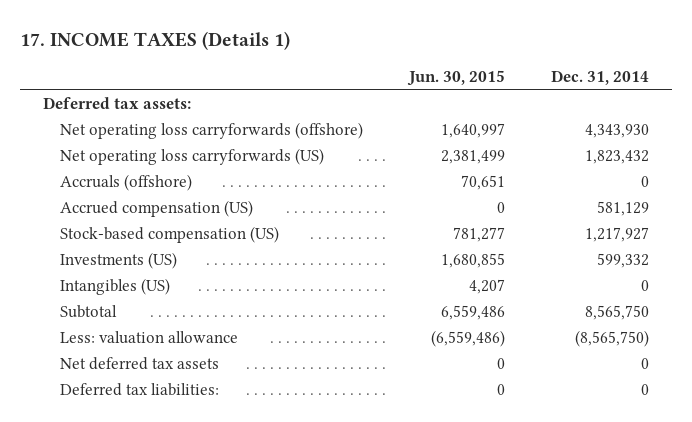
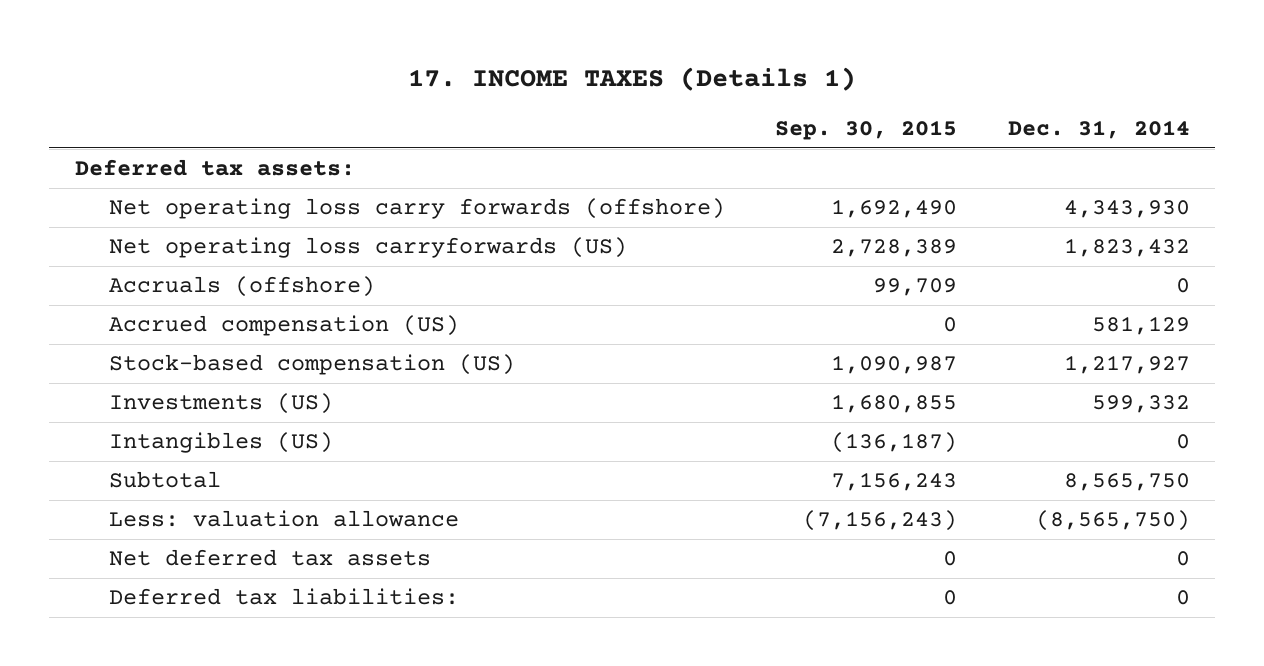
[406,69,505,86] Jun. 30, 2015 -> none
none -> [775,120,958,141] Sep. 30, 2015
[60,121,364,139] Net operating loss carryforwards (offshore) -> [108,198,725,220] Net operating loss carry forwards (offshore)

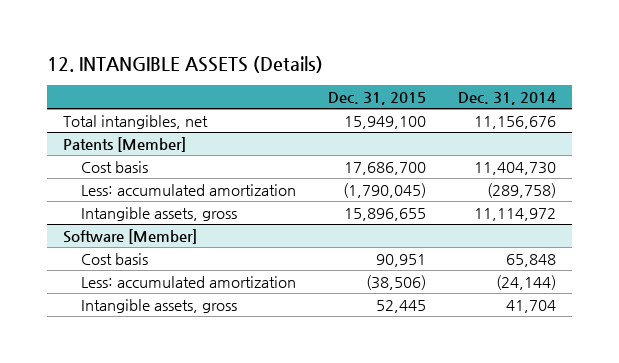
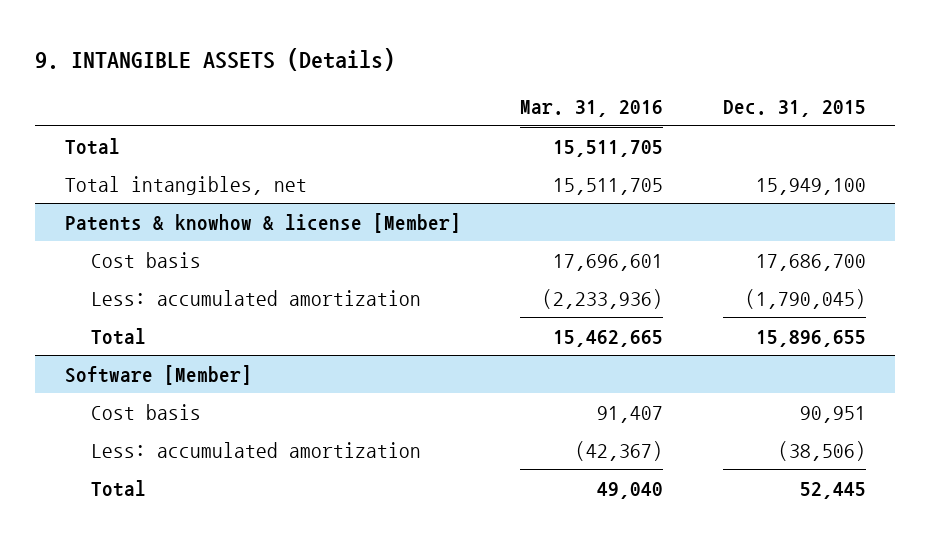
[46,56,323,74] 12. INTANGIBLE ASSETS (Details) -> [35,48,396,72] 9. INTANGIBLE ASSETS (Details)
[457,92,556,106] Dec. 31, 2014 -> none
none -> [520,100,664,118] Mar. 31, 2016
none -> [64,137,120,155] Total
[62,136,186,152] Patents [Member] -> [64,212,461,233] Patents & knowhow & license [Member]
[80,206,237,221] Intangible assets, gross -> [91,327,147,345] Total
[80,298,237,313] Intangible assets, gross -> [91,479,147,497] Total

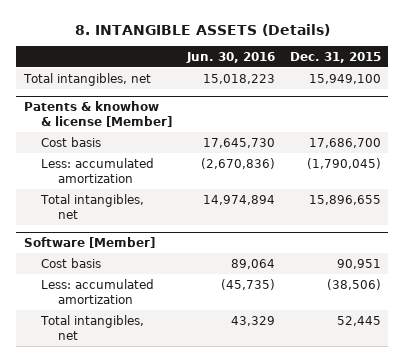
[35,48,396,72] 9. INTANGIBLE ASSETS (Details) -> [75,23,331,36] 8. INTANGIBLE ASSETS (Details)
[520,100,664,118] Mar. 31, 2016 -> none
none -> [185,51,275,63] Jun. 30, 2016
[64,137,120,155] Total -> none
[91,327,147,345] Total -> [40,193,145,219] Total intangibles, net
[91,479,147,497] Total -> [40,314,145,340] Total intangibles, net

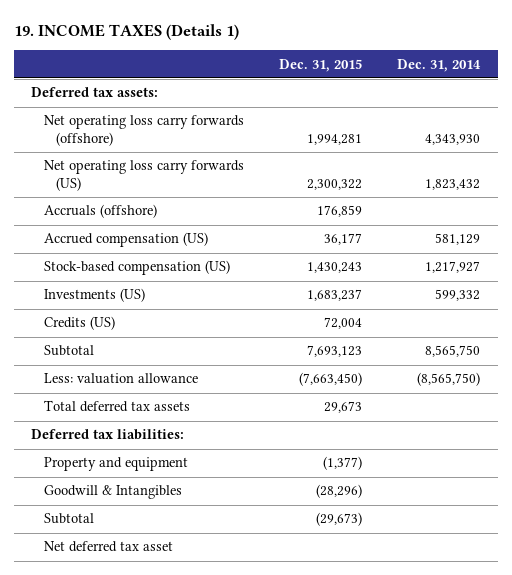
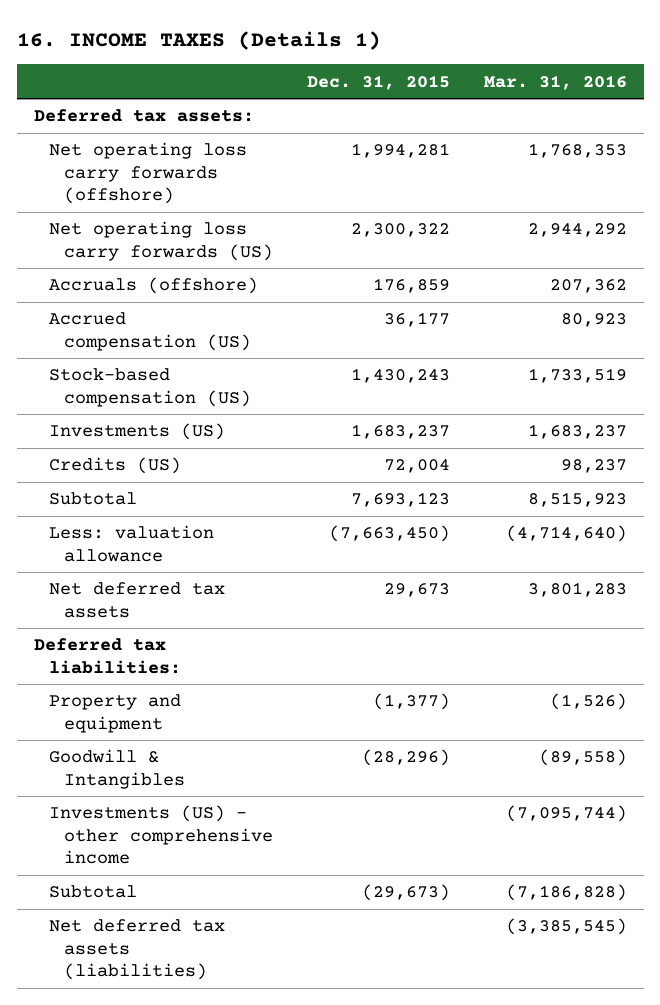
[13,23,239,40] 19. INCOME TAXES (Details 1) -> [16,30,381,50] 16. INCOME TAXES (Details 1)
[397,58,482,72] Dec. 31, 2014 -> none
none -> [483,74,627,90] Mar. 31, 2016
[43,400,190,413] Total deferred tax assets -> [48,582,225,618] Net deferred tax assets
none -> [48,805,273,865] Investments (US) - other comprehensive income
[43,541,173,553] Net deferred tax asset -> [48,919,225,981] Net deferred tax assets (liabilities)

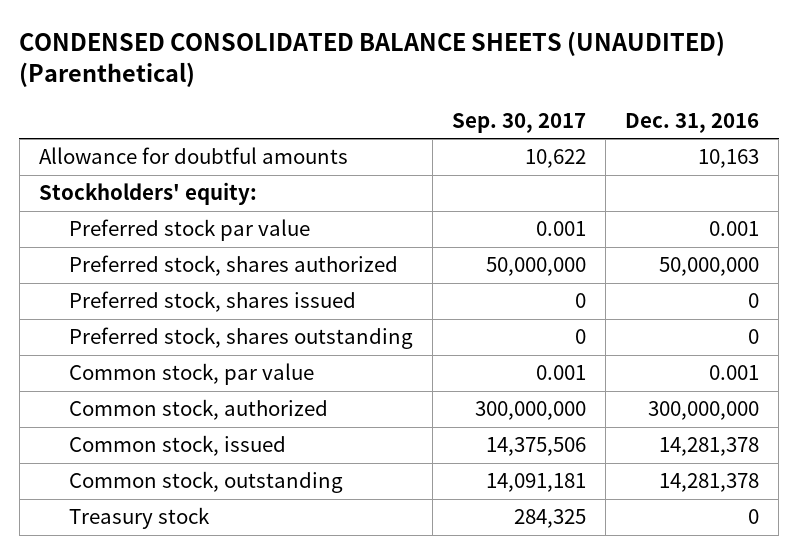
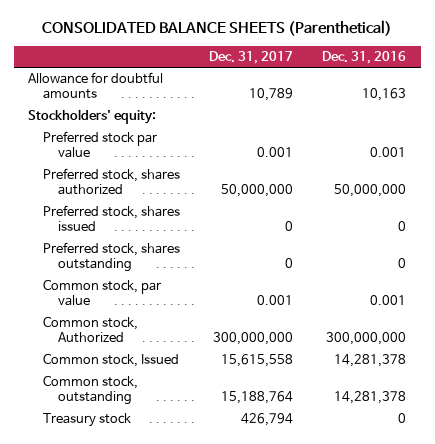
[19,30,726,88] CONDENSED CONSOLIDATED BALANCE SHEETS (UNAUDITED) (Parenthetical) -> [42,20,393,37] CONSOLIDATED BALANCE SHEETS (Parenthetical)
[452,112,587,133] Sep. 30, 2017 -> none
none -> [209,51,294,65] Dec. 31, 2017
[69,399,329,421] Common stock, authorized -> [43,316,139,344] Common stock, Authorized
[69,435,287,457] Common stock, issued -> [43,353,180,368] Common stock, Issued

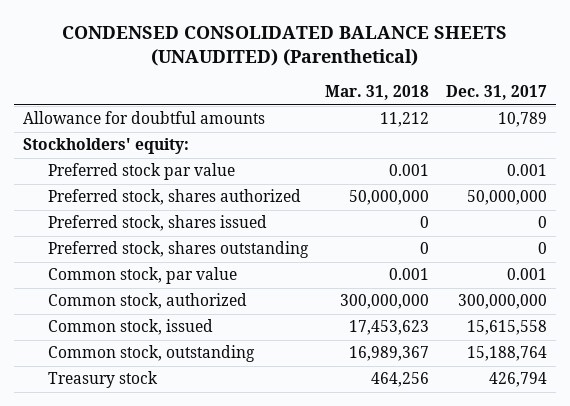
[42,20,393,37] CONSOLIDATED BALANCE SHEETS (Parenthetical) -> [62,25,508,67] CONDENSED CONSOLIDATED BALANCE SHEETS (UNAUDITED) (Parenthetical)
[322,51,407,65] Dec. 31, 2016 -> none
none -> [324,85,429,101] Mar. 31, 2018
[43,316,139,344] Common stock, Authorized -> [47,293,247,310] Common stock, authorized
[43,353,180,368] Common stock, Issued -> [47,319,213,336] Common stock, issued

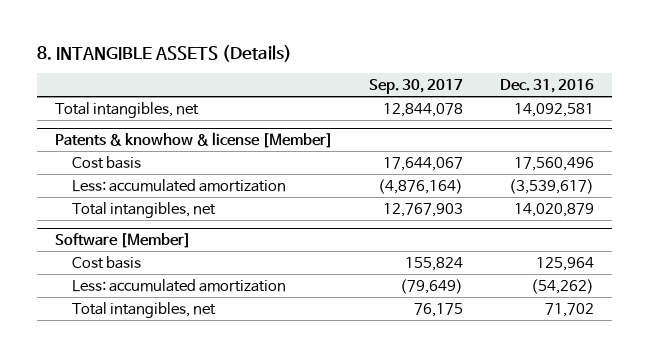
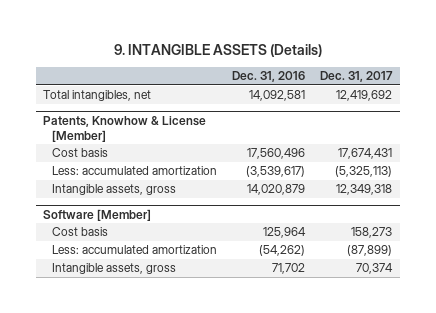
[36,45,292,63] 8. INTANGIBLE ASSETS (Details) -> [113,43,322,57] 9. INTANGIBLE ASSETS (Details)
[369,79,464,95] Sep. 30, 2017 -> none
none -> [320,70,394,82] Dec. 31, 2017
[54,131,333,148] Patents & knowhow & license [Member] -> [43,115,207,142] Patents, Knowhow & License [Member]
[71,201,216,218] Total intangibles, net -> [52,184,177,196] Intangible assets, gross
[71,301,216,318] Total intangibles, net -> [52,263,177,275] Intangible assets, gross

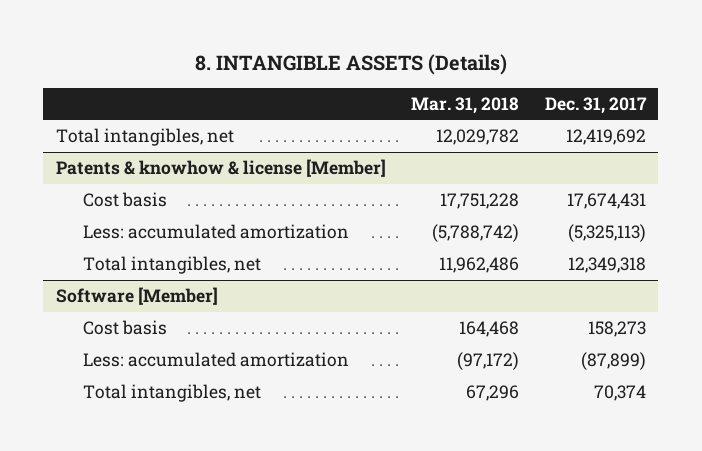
[113,43,322,57] 9. INTANGIBLE ASSETS (Details) -> [194,54,507,76] 8. INTANGIBLE ASSETS (Details)
[232,70,306,82] Dec. 31, 2016 -> none
none -> [411,96,520,114] Mar. 31, 2018
[43,115,207,142] Patents, Knowhow & License [Member] -> [56,159,387,178] Patents & knowhow & license [Member]
[52,184,177,196] Intangible assets, gross -> [83,256,262,275] Total intangibles, net
[52,263,177,275] Intangible assets, gross -> [83,384,262,403] Total intangibles, net

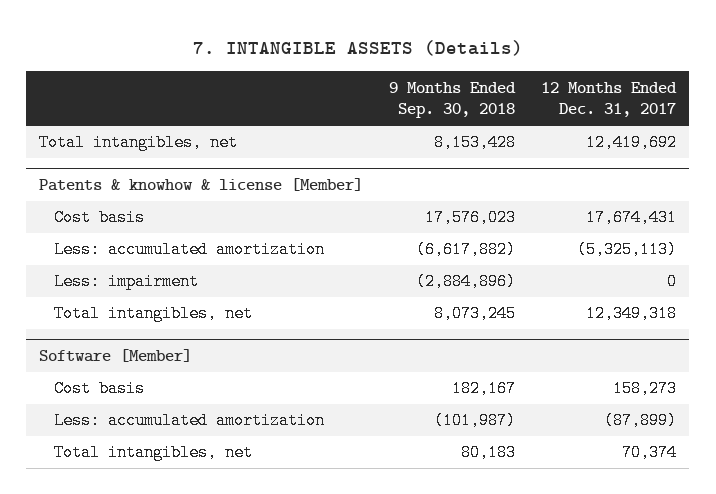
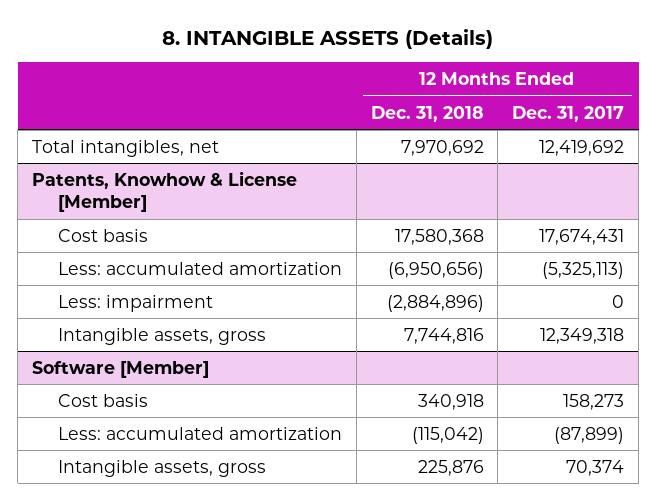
[192,39,523,56] 7. INTANGIBLE ASSETS (Details) -> [162,28,494,49] 8. INTANGIBLE ASSETS (Details)
[389,81,517,119] 9 Months Ended Sep. 30, 2018 -> none
none -> [370,105,484,122] Dec. 31, 2018
[39,178,364,192] Patents & knowhow & license [Member] -> [31,170,297,213] Patents, Knowhow & License [Member]
[53,305,253,323] Total intangibles, net -> [57,327,266,345] Intangible assets, gross
[53,444,253,462] Total intangibles, net -> [57,459,266,477] Intangible assets, gross

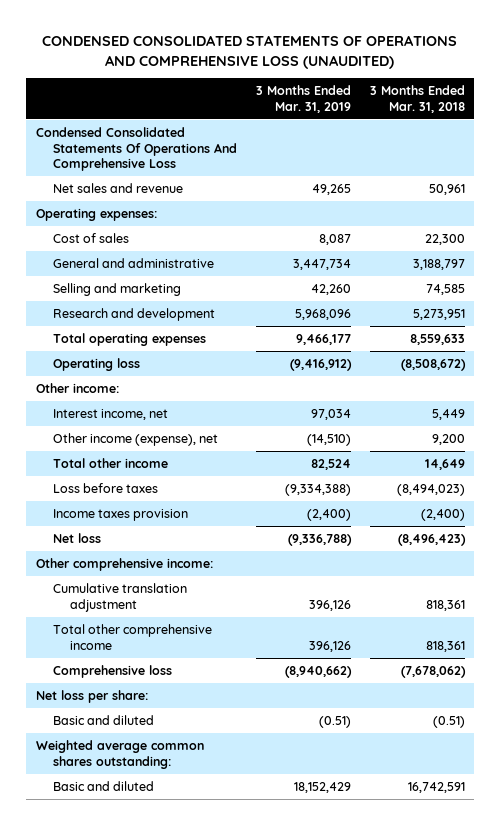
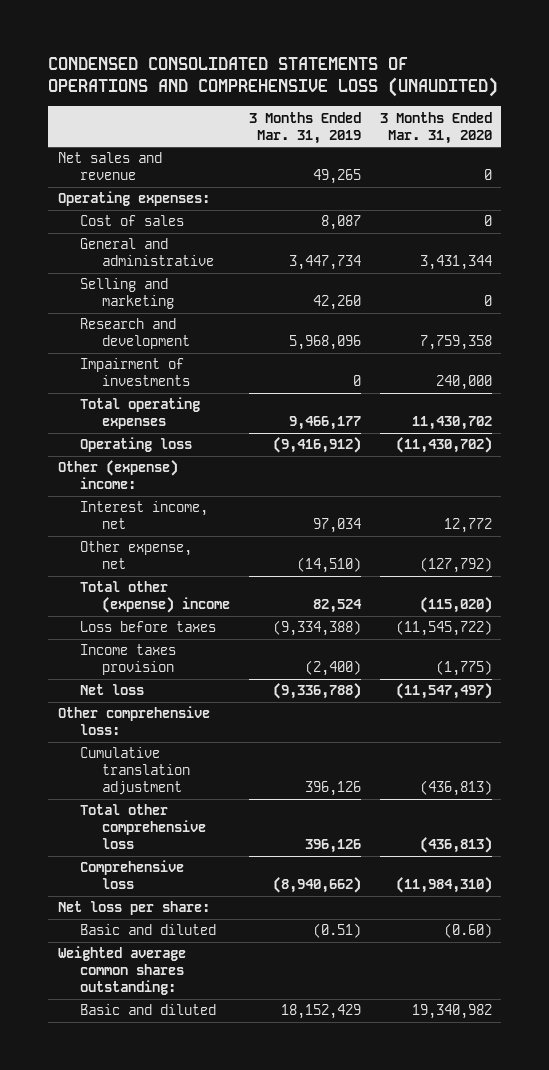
[369,85,465,113] 3 Months Ended Mar. 31, 2018 -> none
none -> [379,111,492,144] 3 Months Ended Mar. 31, 2020
[35,126,237,172] Condensed Consolidated Statements Of Operations And Comprehensive Loss -> none
none -> [79,358,191,387] Impairment of investments
[35,382,119,393] Other income: -> [57,460,178,490] Other (expense) income:
[52,432,218,446] Other income (expense), net -> [79,541,192,570] Other expense, net
[52,457,168,468] Total other income -> [79,581,231,614] Total other (expense) income
[35,557,213,571] Other comprehensive income: -> [57,706,210,736] Other comprehensive loss:
[52,623,212,650] Total other comprehensive income -> [79,804,207,849] Total other comprehensive loss

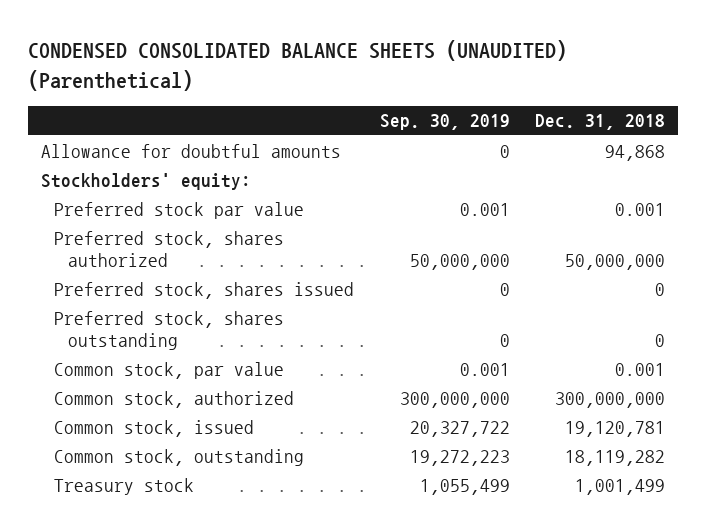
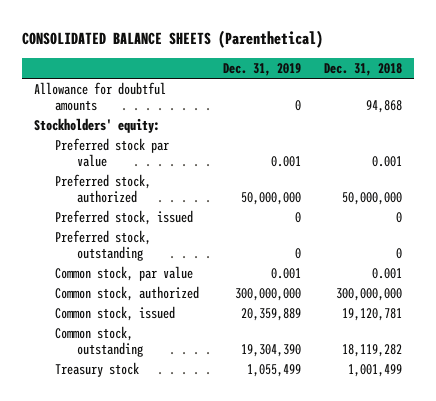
[27,40,567,91] CONDENSED CONSOLIDATED BALANCE SHEETS (UNAUDITED) (Parenthetical) -> [22,29,324,48] CONSOLIDATED BALANCE SHEETS (Parenthetical)
[379,114,510,131] Sep. 30, 2019 -> none
none -> [222,62,301,76] Dec. 31, 2019
[54,230,285,267] Preferred stock, shares authorized -> [55,174,152,204] Preferred stock, authorized
[54,281,355,299] Preferred stock, shares issued -> [55,210,194,226] Preferred stock, issued
[54,310,285,350] Preferred stock, shares outstanding -> [55,230,152,262] Preferred stock, outstanding

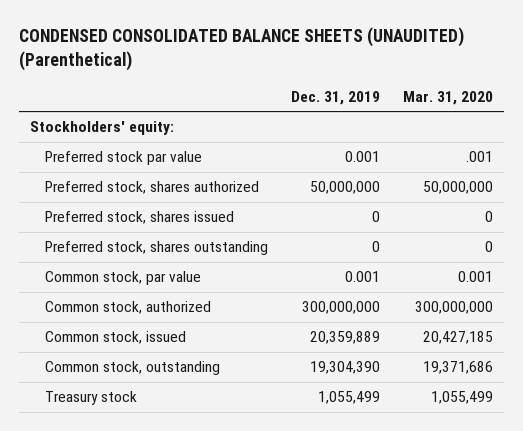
[22,29,324,48] CONSOLIDATED BALANCE SHEETS (Parenthetical) -> [18,27,464,72] CONDENSED CONSOLIDATED BALANCE SHEETS (UNAUDITED) (Parenthetical)
[324,62,403,76] Dec. 31, 2018 -> none
none -> [402,90,493,105] Mar. 31, 2020
[34,82,167,112] Allowance for doubtful amounts -> none
[55,174,152,204] Preferred stock, authorized -> [44,181,259,195] Preferred stock, shares authorized
[55,210,194,226] Preferred stock, issued -> [44,211,234,225] Preferred stock, shares issued
[55,230,152,262] Preferred stock, outstanding -> [44,241,268,256] Preferred stock, shares outstanding

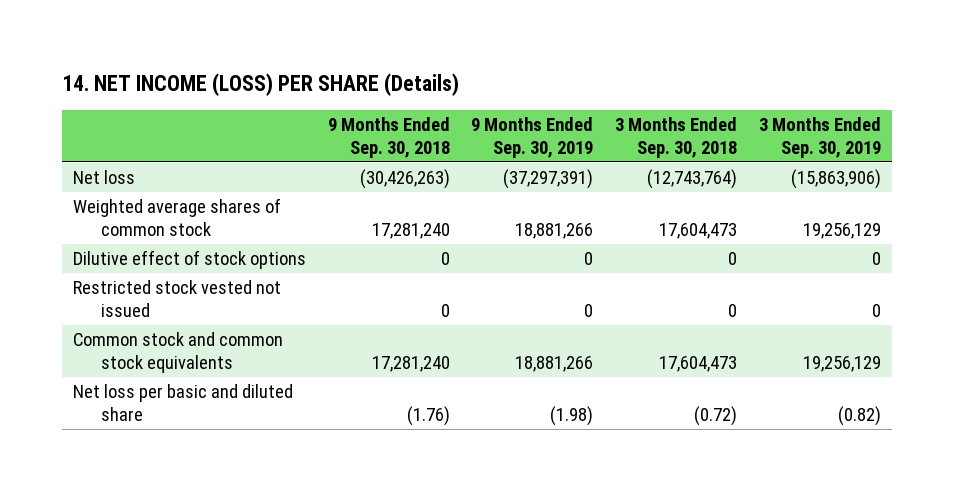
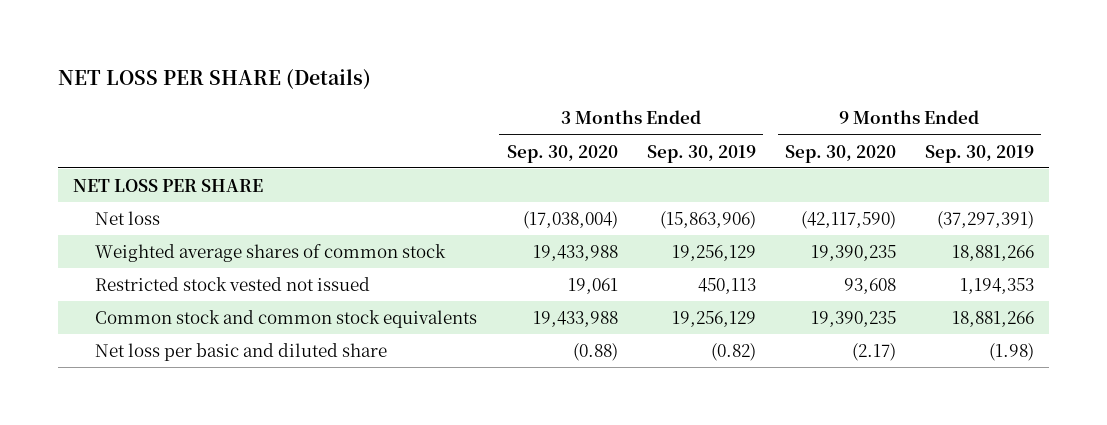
[62,73,460,97] 14. NET INCOME (LOSS) PER SHARE (Details) -> [58,68,372,89] NET LOSS PER SHARE (Details)
[327,117,450,158] 9 Months Ended Sep. 30, 2018 -> none
[615,117,738,158] 3 Months Ended Sep. 30, 2018 -> none
none -> [506,144,618,163] Sep. 30, 2020
none -> [784,144,896,163] Sep. 30, 2020
none -> [73,178,264,192] NET LOSS PER SHARE
[73,250,307,270] Dilutive effect of stock options -> none
[584,303,594,317] 0 -> [959,277,1034,294] 1,194,353
[871,303,881,317] 0 -> [697,277,756,294] 450,113

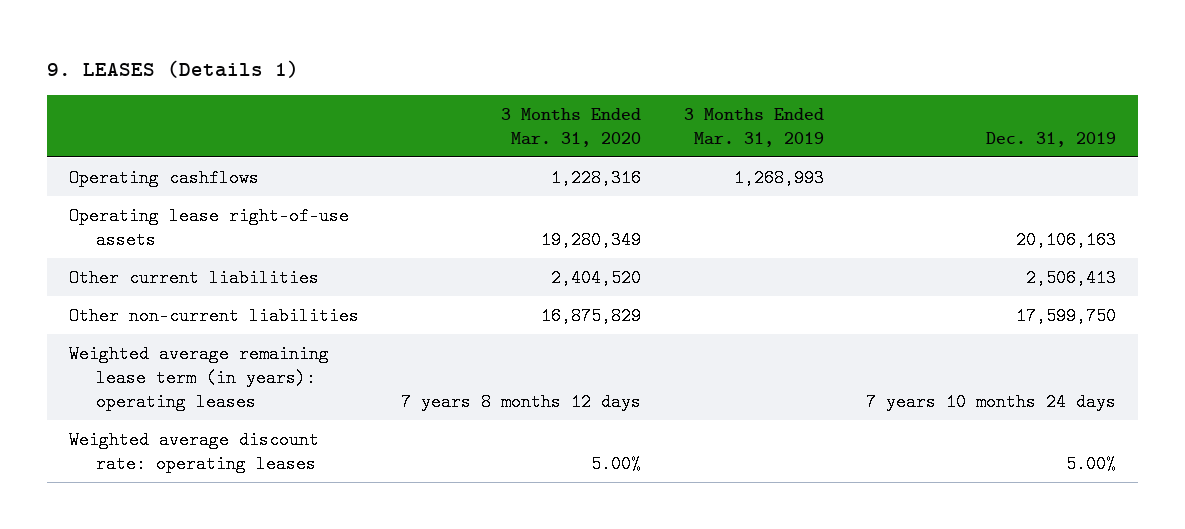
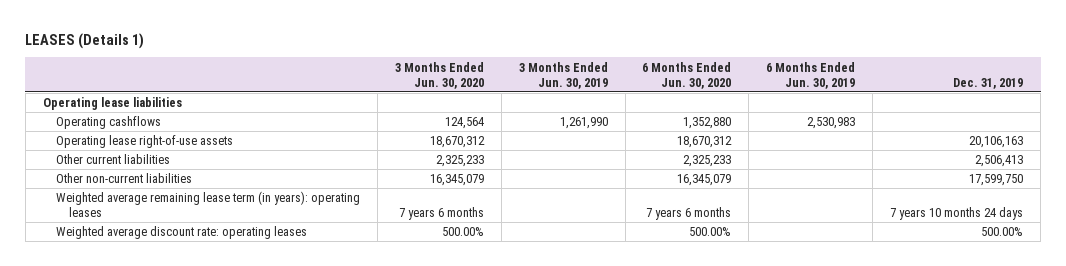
[47,60,300,79] 9. LEASES (Details 1) -> [25,32,145,49] LEASES (Details 1)
[501,107,642,147] 3 Months Ended Mar. 31, 2020 -> none
[683,107,824,147] 3 Months Ended Mar. 31, 2019 -> none
none -> [394,61,484,89] 3 Months Ended Jun. 30, 2020
none -> [518,61,608,89] 3 Months Ended Jun. 30, 2019
none -> [642,61,732,89] 6 Months Ended Jun. 30, 2020
none -> [766,61,856,89] 6 Months Ended Jun. 30, 2019
none -> [42,97,182,111] Operating lease liabilities
[1066,454,1117,473] 5.00% -> [981,227,1024,237] 500.00%

